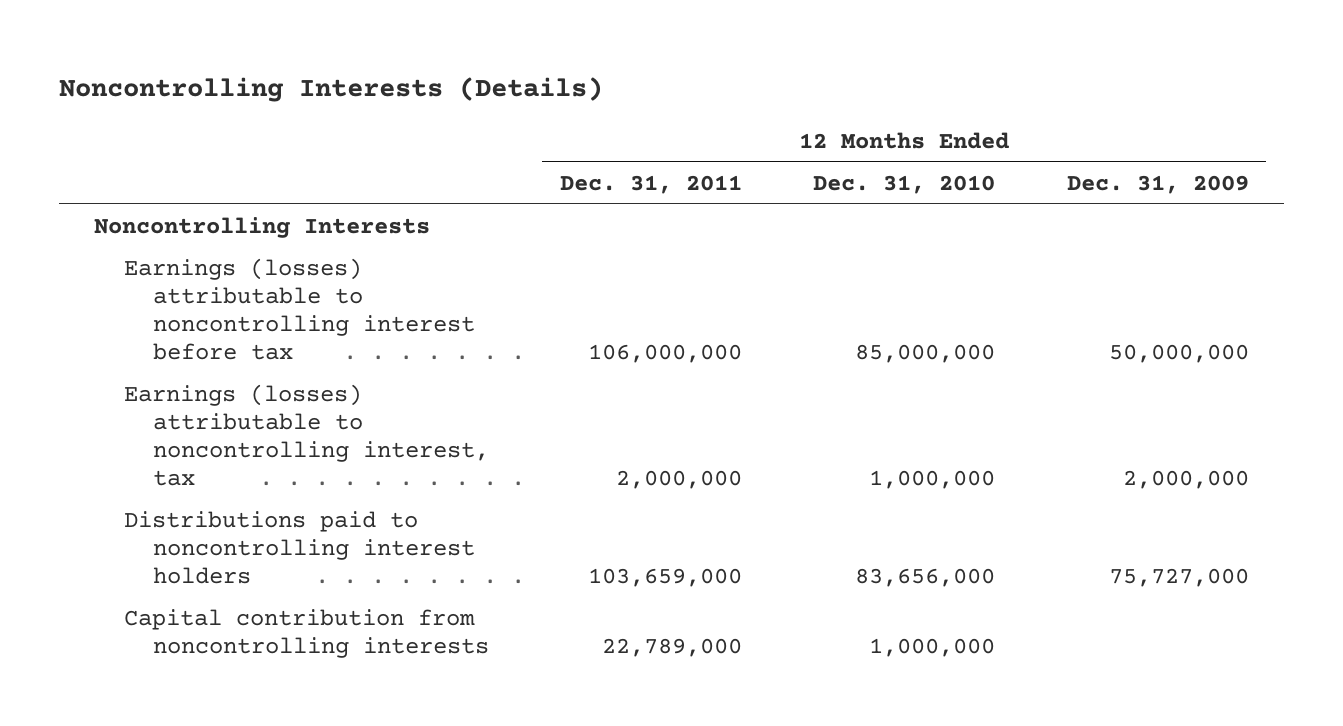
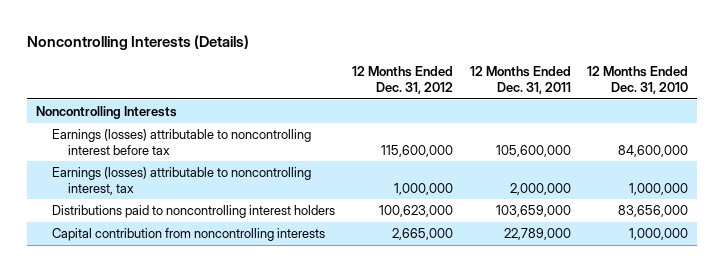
[1066,174,1249,194] Dec. 31, 2009 -> none
none -> [351,66,453,95] 12 Months Ended Dec. 31, 2012
[588,343,743,363] 106,000,000 -> [495,144,571,157] 105,600,000
[855,343,996,363] 85,000,000 -> [618,144,689,157] 84,600,000

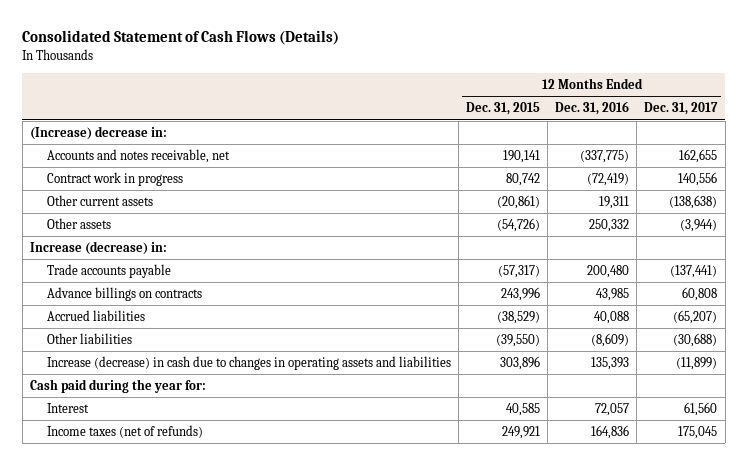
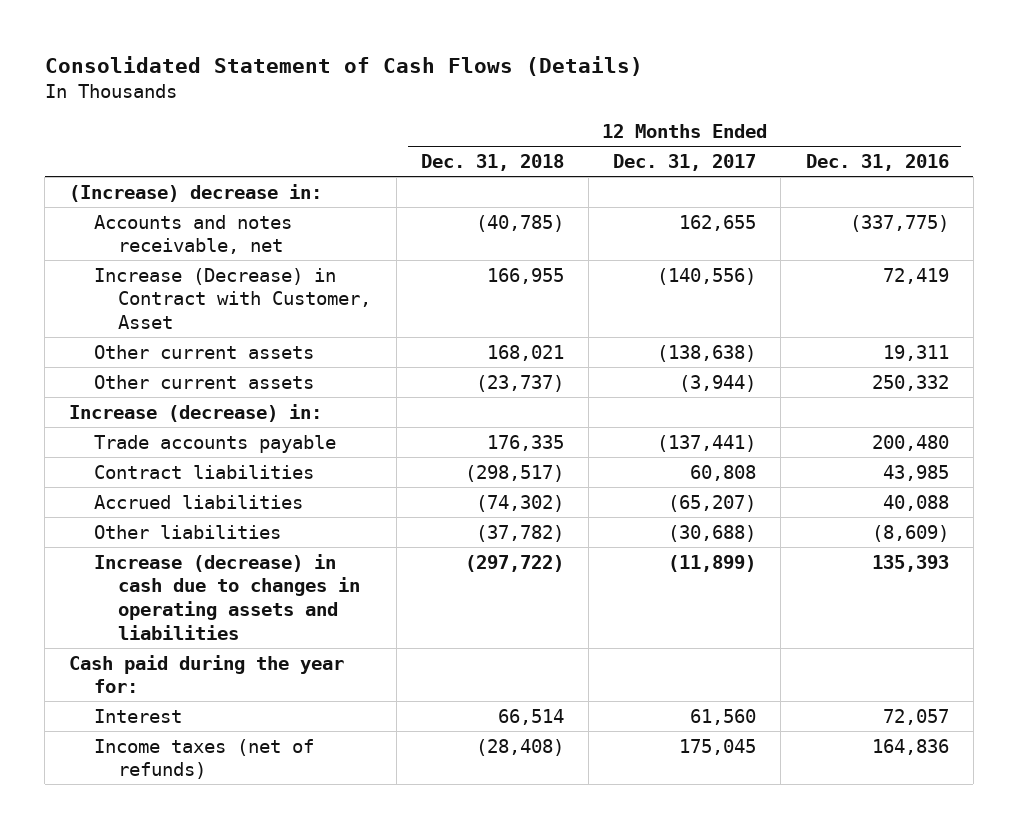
[466,102,541,116] Dec. 31, 2015 -> none
none -> [420,154,564,172] Dec. 31, 2018
[47,172,184,187] Contract work in progress -> none
none -> [93,267,372,330] Increase (Decrease) in Contract with Customer, Asset
[47,218,112,230] Other assets -> [93,374,314,389] Other current assets
[47,287,203,302] Advance billings on contracts -> [93,464,314,479] Contract liabilities

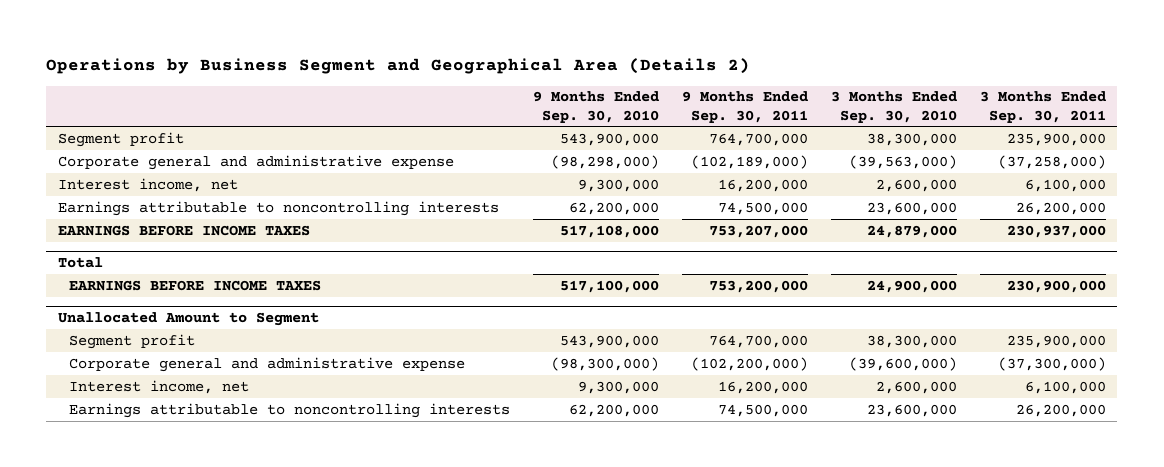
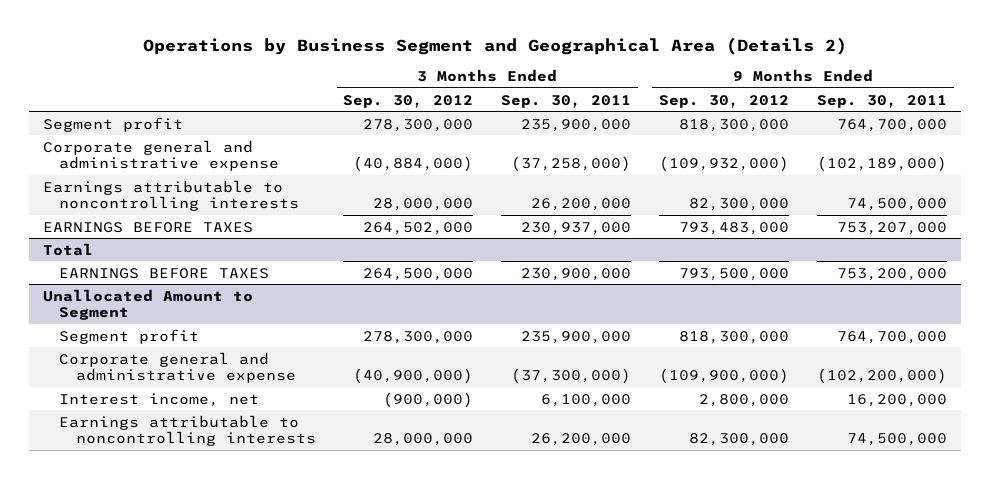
[532,91,659,123] 9 Months Ended Sep. 30, 2010 -> none
[830,91,957,123] 3 Months Ended Sep. 30, 2010 -> none
none -> [343,94,474,108] Sep. 30, 2012
none -> [659,94,790,108] Sep. 30, 2012
[57,177,238,192] Interest income, net -> none
[57,224,310,236] EARNINGS BEFORE INCOME TAXES -> [42,221,253,233] EARNINGS BEFORE TAXES
[68,279,321,291] EARNINGS BEFORE INCOME TAXES -> [59,267,270,279] EARNINGS BEFORE TAXES

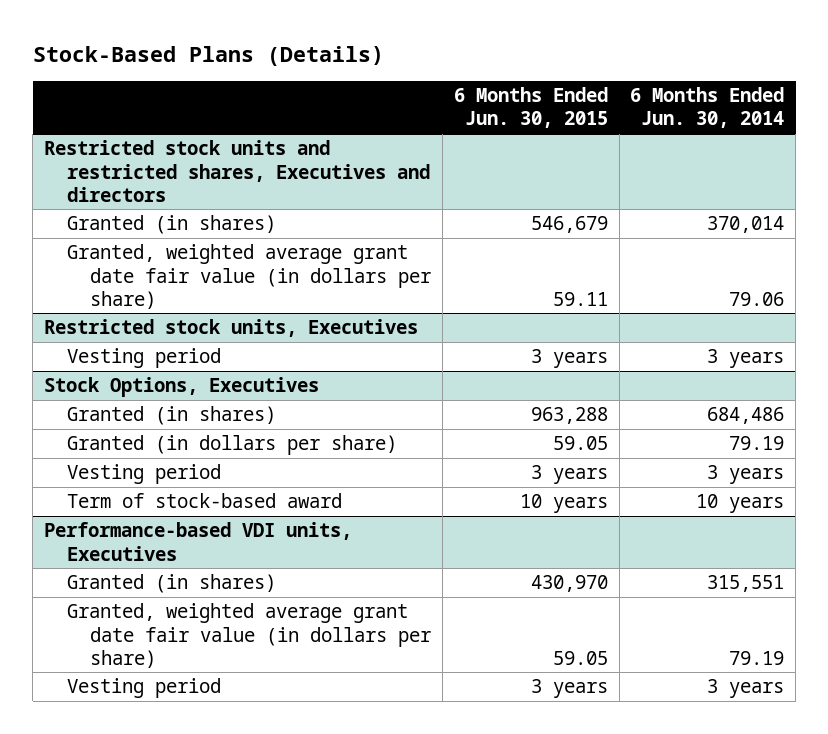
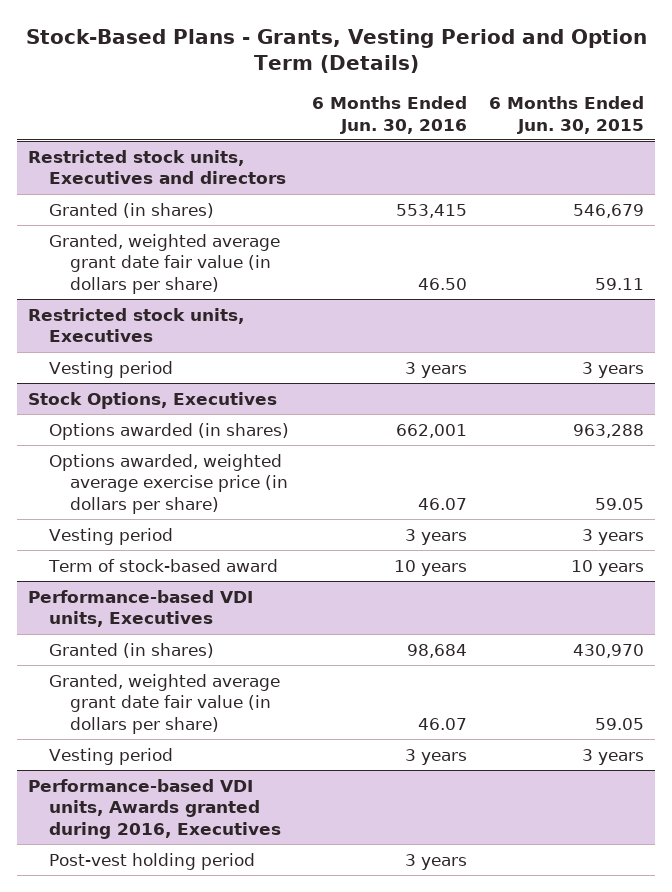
[32,46,384,67] Stock-Based Plans (Details) -> [26,28,648,74] Stock-Based Plans - Grants, Vesting Period and Option Term (Details)
[630,87,785,129] 6 Months Ended Jun. 30, 2014 -> none
none -> [311,95,467,134] 6 Months Ended Jun. 30, 2016
[44,140,431,202] Restricted stock units and restricted shares, Executives and directors -> [28,149,287,185] Restricted stock units, Executives and directors
[67,406,277,426] Granted (in shares) -> [49,422,290,440] Options awarded (in shares)
[67,435,398,456] Granted (in dollars per share) -> [49,453,289,515] Options awarded, weighted average exercise price (in dollars per share)
none -> [28,778,282,840] Performance-based VDI units, Awards granted during 2016, Executives
none -> [49,852,256,870] Post-vest holding period

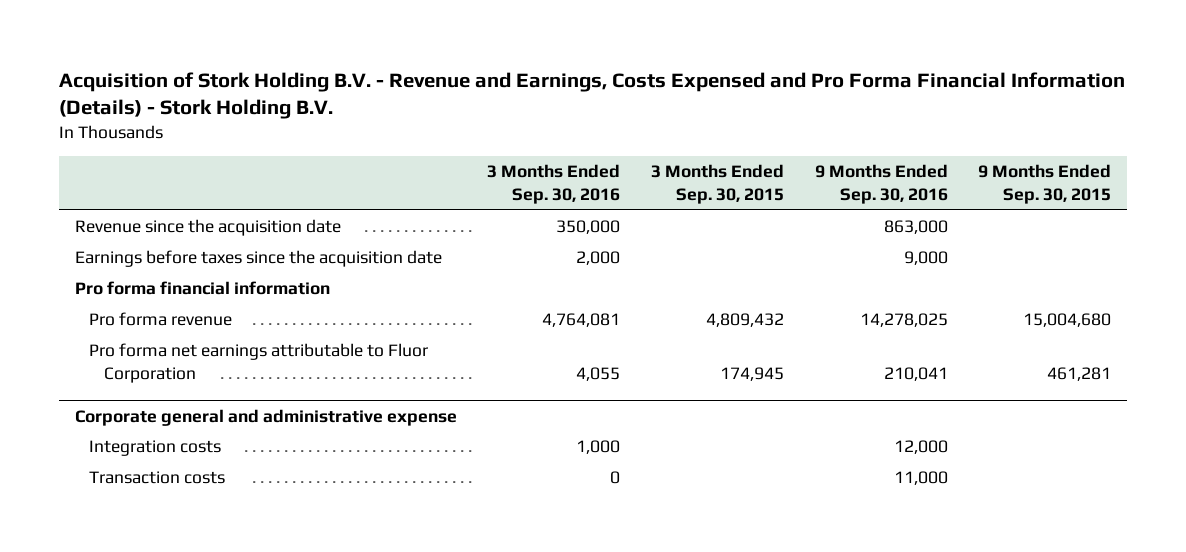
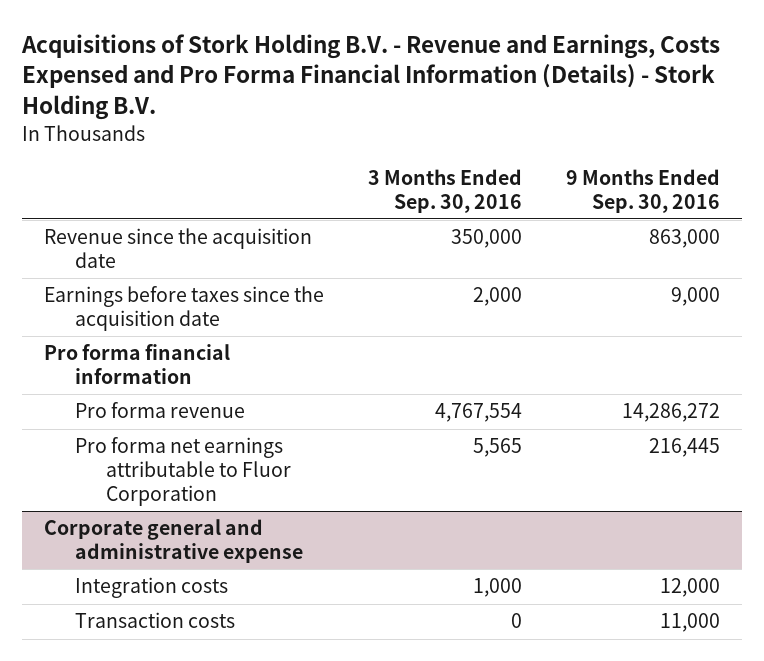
[59,71,1126,120] Acquisition of Stork Holding B.V. - Revenue and Earnings, Costs Expensed and Pro Forma Financial Information (Details) - Stork Holding B.V. -> [21,33,721,121] Acquisitions of Stork Holding B.V. - Revenue and Earnings, Costs Expensed and Pro Forma Financial Information (Details) - Stork Holding B.V.
[651,164,785,204] 3 Months Ended Sep. 30, 2015 -> none
[978,164,1112,204] 9 Months Ended Sep. 30, 2015 -> none
[542,313,621,328] 4,764,081 -> [434,403,522,423] 4,767,554
[859,313,948,328] 14,278,025 -> [621,403,720,423] 14,286,272
[576,366,621,381] 4,055 -> [472,438,522,458] 5,565
[883,366,948,381] 210,041 -> [648,438,720,458] 216,445

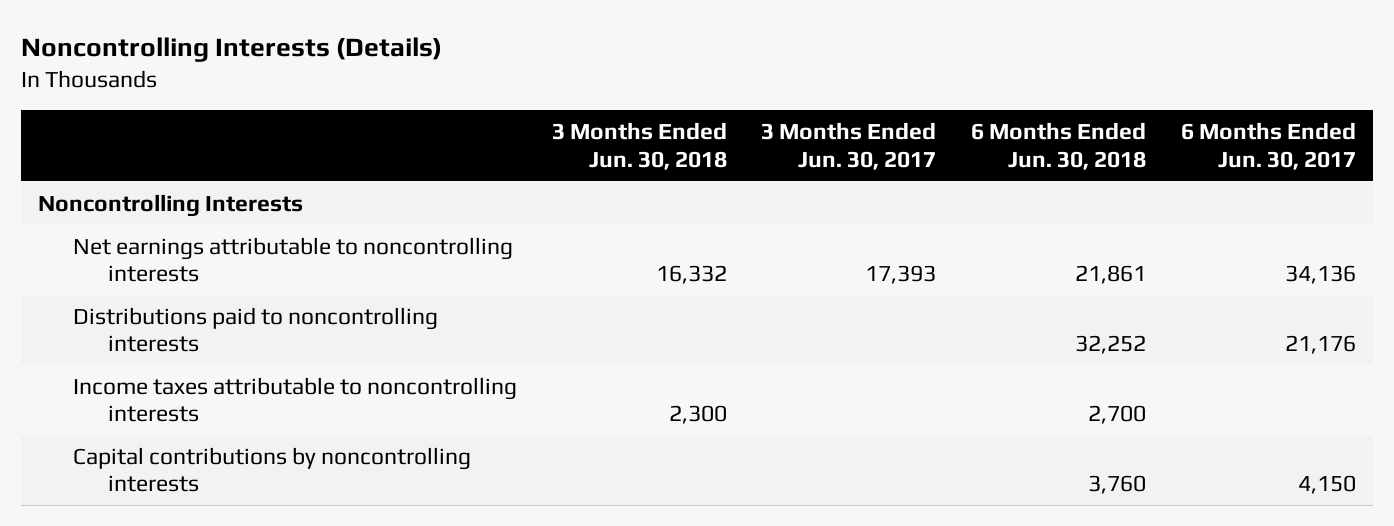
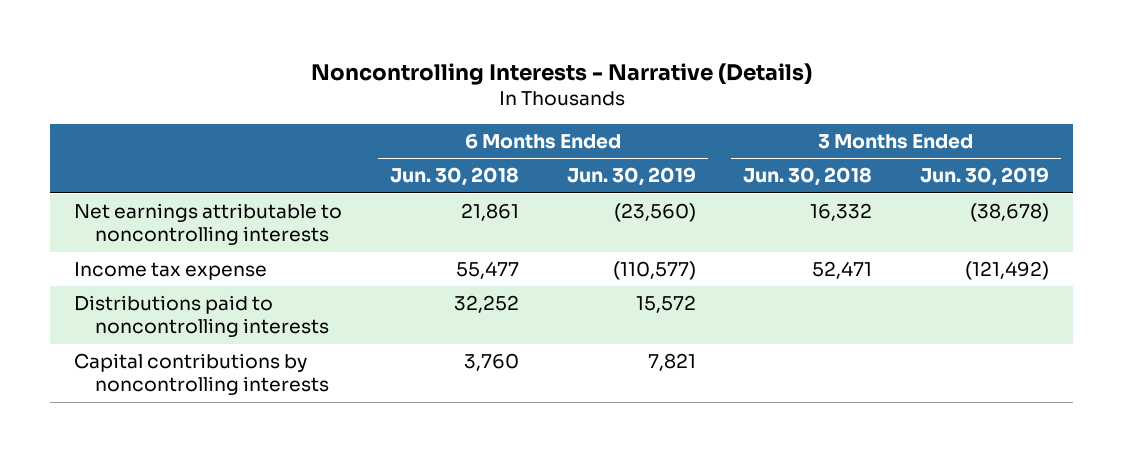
[20,37,442,63] Noncontrolling Interests (Details) -> [310,62,812,85] Noncontrolling Interests - Narrative (Details)
[761,122,937,170] 3 Months Ended Jun. 30, 2017 -> none
[1181,122,1357,170] 6 Months Ended Jun. 30, 2017 -> none
none -> [566,167,696,187] Jun. 30, 2019
none -> [920,167,1050,187] Jun. 30, 2019
[38,193,304,217] Noncontrolling Interests -> none
none -> [74,262,268,281] Income tax expense
[72,376,517,423] Income taxes attributable to noncontrolling interests -> none

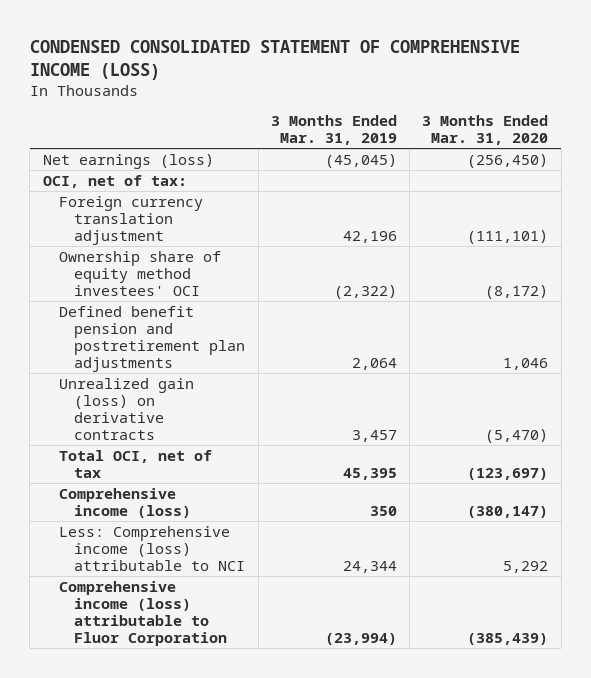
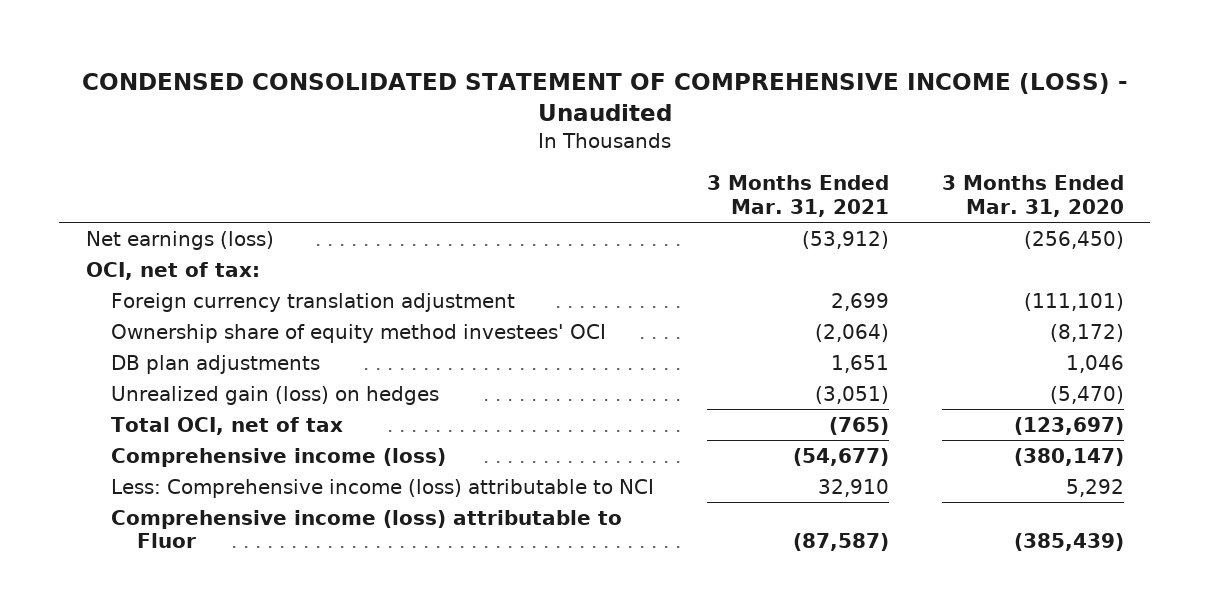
[29,39,520,80] CONDENSED CONSOLIDATED STATEMENT OF COMPREHENSIVE INCOME (LOSS) -> [81,73,1128,121] CONDENSED CONSOLIDATED STATEMENT OF COMPREHENSIVE INCOME (LOSS) - Unaudited
[270,115,397,146] 3 Months Ended Mar. 31, 2019 -> none
none -> [707,175,890,217] 3 Months Ended Mar. 31, 2021
[58,305,246,373] Defined benefit pension and postretirement plan adjustments -> [111,354,321,374] DB plan adjustments
[58,377,194,441] Unrealized gain (loss) on derivative contracts -> [111,385,440,405] Unrealized gain (loss) on hedges
[58,580,228,647] Comprehensive income (loss) attributable to Fluor Corporation -> [111,509,623,549] Comprehensive income (loss) attributable to Fluor

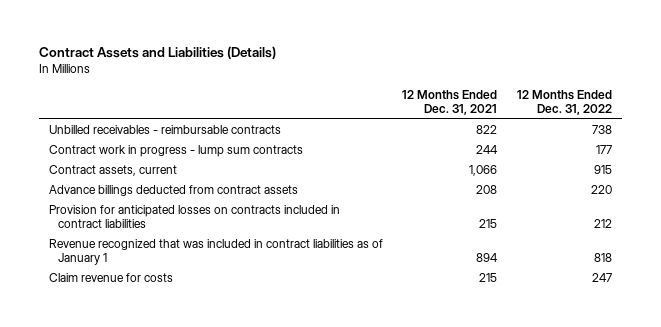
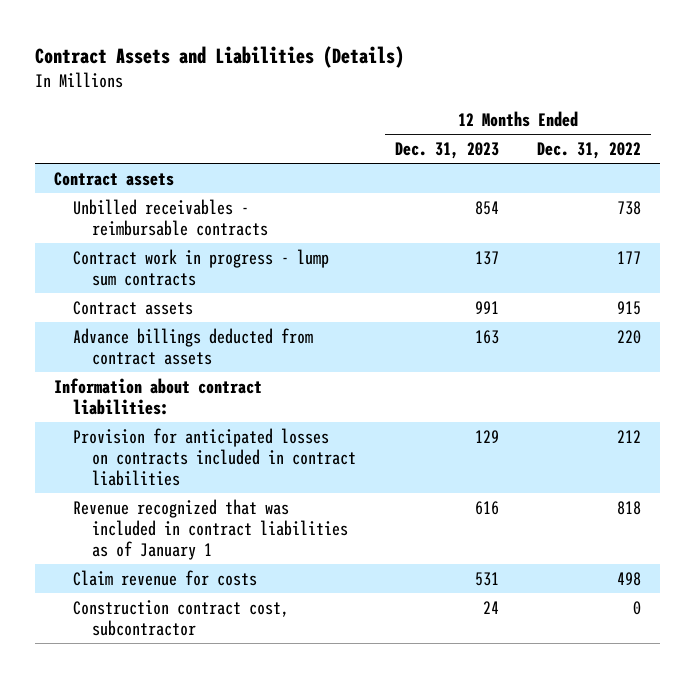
[402,90,498,115] 12 Months Ended Dec. 31, 2021 -> none
none -> [394,142,499,160] Dec. 31, 2023
none -> [54,171,175,186] Contract assets
[48,165,177,177] Contract assets, current -> [73,300,194,315] Contract assets
none -> [54,377,263,415] Information about contract liabilities:
[592,273,613,283] 247 -> [617,571,642,586] 498
none -> [73,599,290,636] Construction contract cost, subcontractor

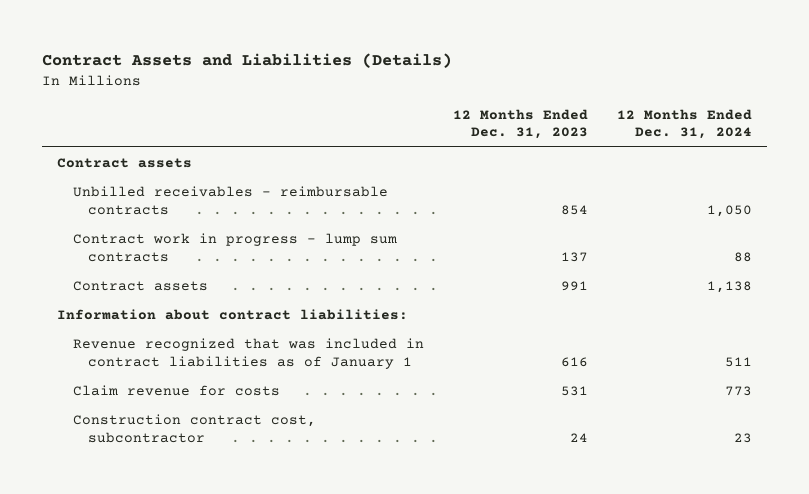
[537,142,642,160] Dec. 31, 2022 -> none
none -> [617,108,753,140] 12 Months Ended Dec. 31, 2024
[73,327,314,365] Advance billings deducted from contract assets -> none
[73,427,357,486] Provision for anticipated losses on contracts included in contract liabilities -> none

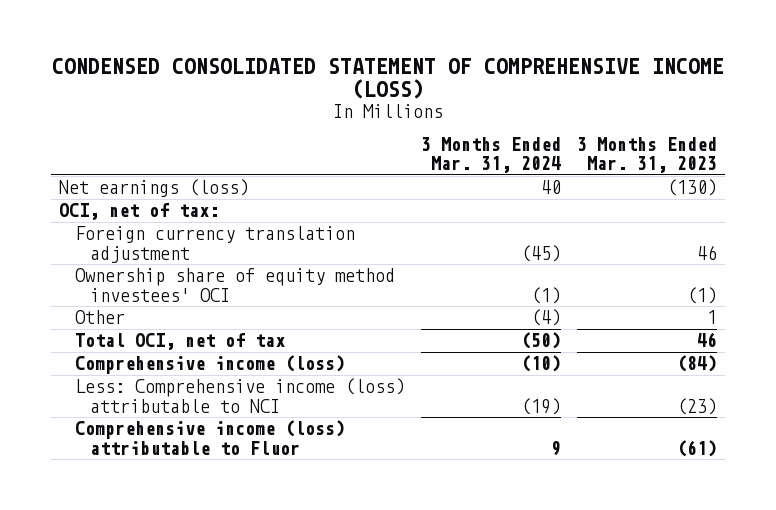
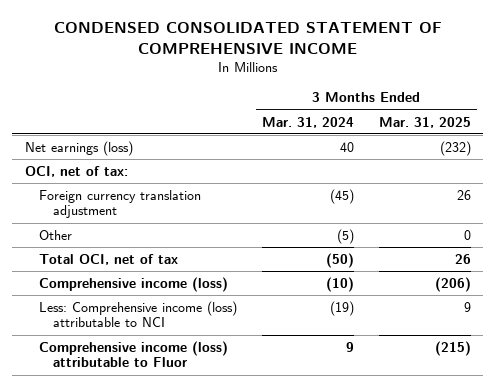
[51,57,724,100] CONDENSED CONSOLIDATED STATEMENT OF COMPREHENSIVE INCOME (LOSS) -> [53,22,442,54] CONDENSED CONSOLIDATED STATEMENT OF COMPREHENSIVE INCOME
[577,136,718,174] 3 Months Ended Mar. 31, 2023 -> none
none -> [378,116,471,128] Mar. 31, 2025
[74,268,395,302] Ownership share of equity method investees' OCI -> none
[530,309,561,327] (4) -> [336,228,354,244] (5)

